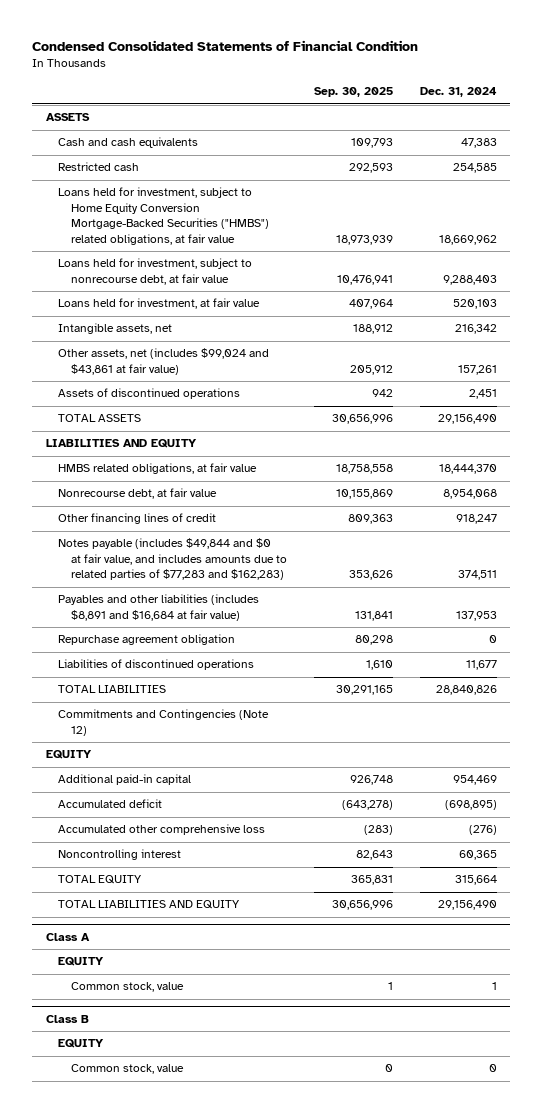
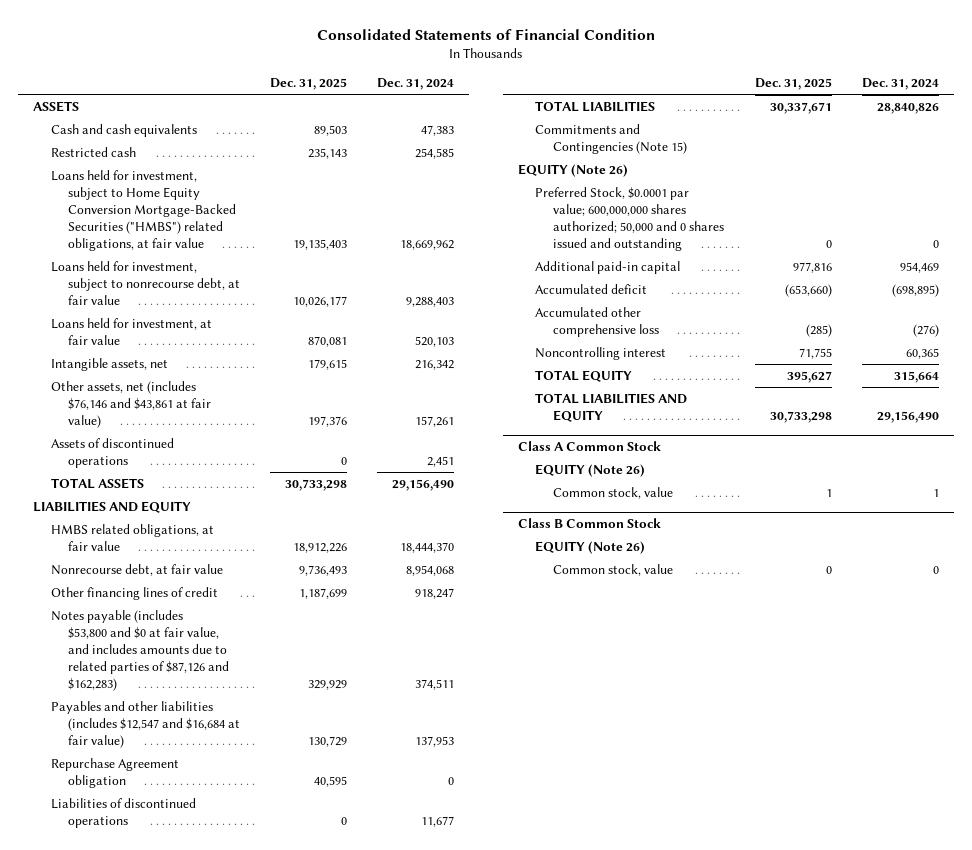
[31,39,418,51] Condensed Consolidated Statements of Financial Condition -> [317,28,656,40] Consolidated Statements of Financial Condition
[313,87,393,98] Sep. 30, 2025 -> none
none -> [269,78,347,91] Dec. 31, 2025
[58,348,270,375] Other assets, net (includes $99,024 and $43,861 at fair value) -> [50,380,211,428] Other assets, net (includes $76,146 and $43,861 at fair value)
[58,538,287,581] Notes payable (includes $49,844 and $0 at fair value, and includes amounts due to related parties of $77,283 and $162,283) -> [50,609,229,691] Notes payable (includes $53,800 and $0 at fair value, and includes amounts due to related parties of $87,126 and $162,283)
[58,594,260,621] Payables and other liabilities (includes $8,891 and $16,684 at fair value) -> [50,700,240,748] Payables and other liabilities (includes $12,547 and $16,684 at fair value)
[58,634,236,646] Repurchase agreement obligation -> [50,757,179,788] Repurchase Agreement obligation
[58,709,270,736] Commitments and Contingencies (Note 12) -> [535,123,687,154] Commitments and Contingencies (Note 15)
[45,750,92,760] EQUITY -> [518,163,629,177] EQUITY (Note 26)
none -> [535,186,724,251] Preferred Stock, $0.0001 par value; 600,000,000 shares authorized; 50,000 and 0 shares issued and outstanding
[45,933,90,942] Class A -> [518,441,662,452] Class A Common Stock
[58,957,105,967] EQUITY -> [535,463,646,477] EQUITY (Note 26)
[45,1015,89,1024] Class B -> [518,518,662,529] Class B Common Stock
[58,1039,105,1049] EQUITY -> [535,540,646,554] EQUITY (Note 26)

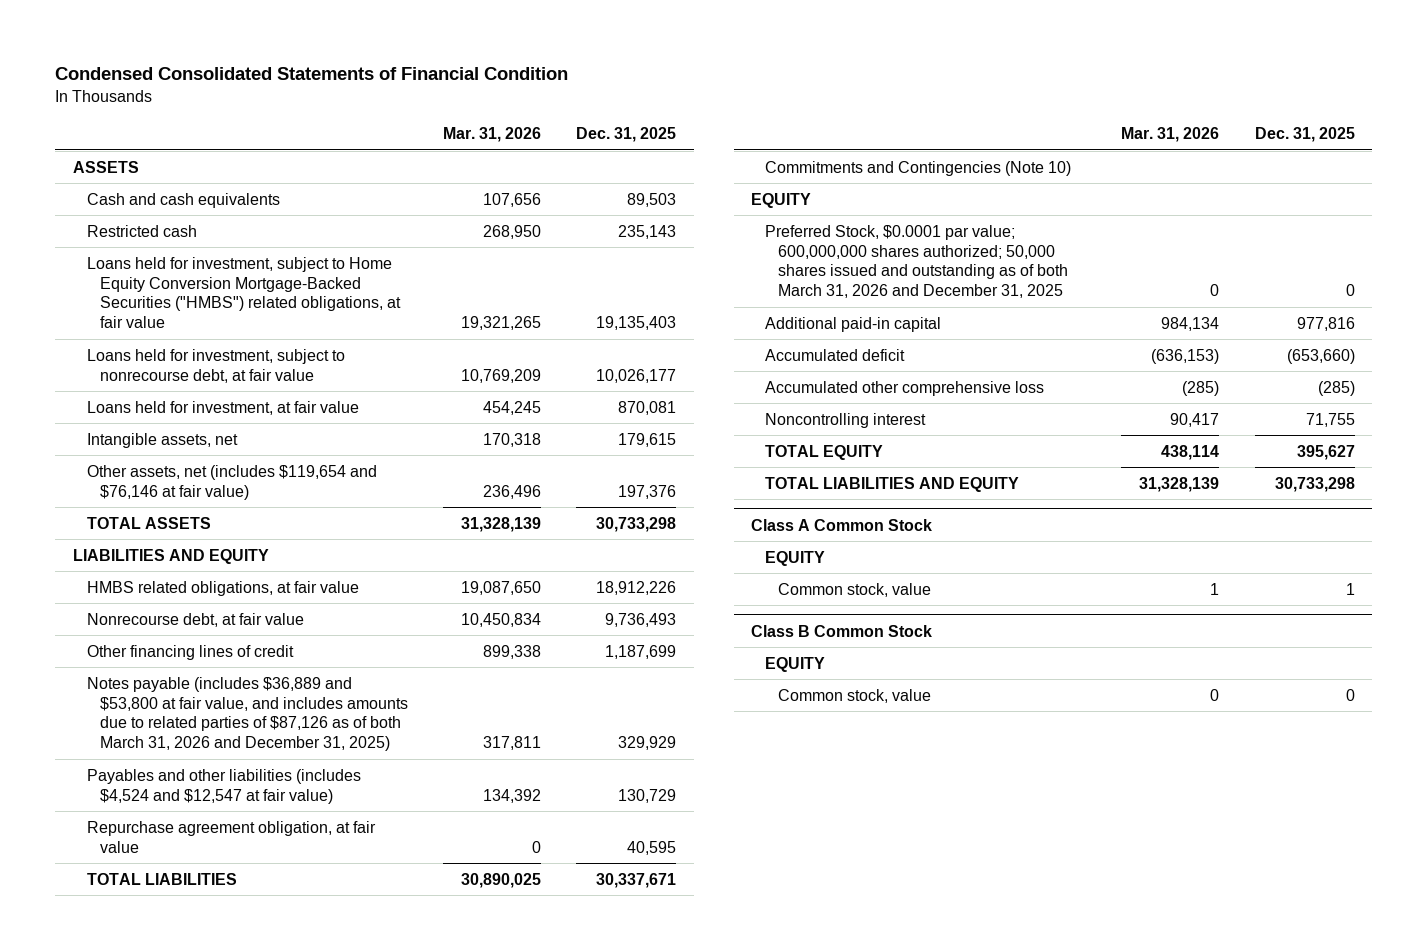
[317,28,656,40] Consolidated Statements of Financial Condition -> [55,67,569,81] Condensed Consolidated Statements of Financial Condition
[376,78,454,91] Dec. 31, 2024 -> none
none -> [443,127,542,143] Mar. 31, 2026
[50,437,174,468] Assets of discontinued operations -> none
[50,380,211,428] Other assets, net (includes $76,146 and $43,861 at fair value) -> [86,464,377,500] Other assets, net (includes $119,654 and $76,146 at fair value)
[50,797,196,828] Liabilities of discontinued operations -> none
[50,609,229,691] Notes payable (includes $53,800 and $0 at fair value, and includes amounts due to related parties of $87,126 and $162,283) -> [86,676,408,752] Notes payable (includes $36,889 and $53,800 at fair value, and includes amounts due to related parties of $87,126 as of both March 31, 2026 and December 31, 2025)
[50,700,240,748] Payables and other liabilities (includes $12,547 and $16,684 at fair value) -> [86,768,361,804] Payables and other liabilities (includes $4,524 and $12,547 at fair value)
[50,757,179,788] Repurchase Agreement obligation -> [86,820,376,853] Repurchase agreement obligation, at fair value
[535,123,687,154] Commitments and Contingencies (Note 15) -> [764,160,1071,176] Commitments and Contingencies (Note 10)
[518,163,629,177] EQUITY (Note 26) -> [751,192,812,208] EQUITY
[535,186,724,251] Preferred Stock, $0.0001 par value; 600,000,000 shares authorized; 50,000 and 0 shares issued and outstanding -> [764,224,1069,299] Preferred Stock, $0.0001 par value; 600,000,000 shares authorized; 50,000 shares issued and outstanding as of both March 31, 2026 and December 31, 2025
[535,463,646,477] EQUITY (Note 26) -> [764,550,825,566] EQUITY
[535,540,646,554] EQUITY (Note 26) -> [764,656,825,672] EQUITY

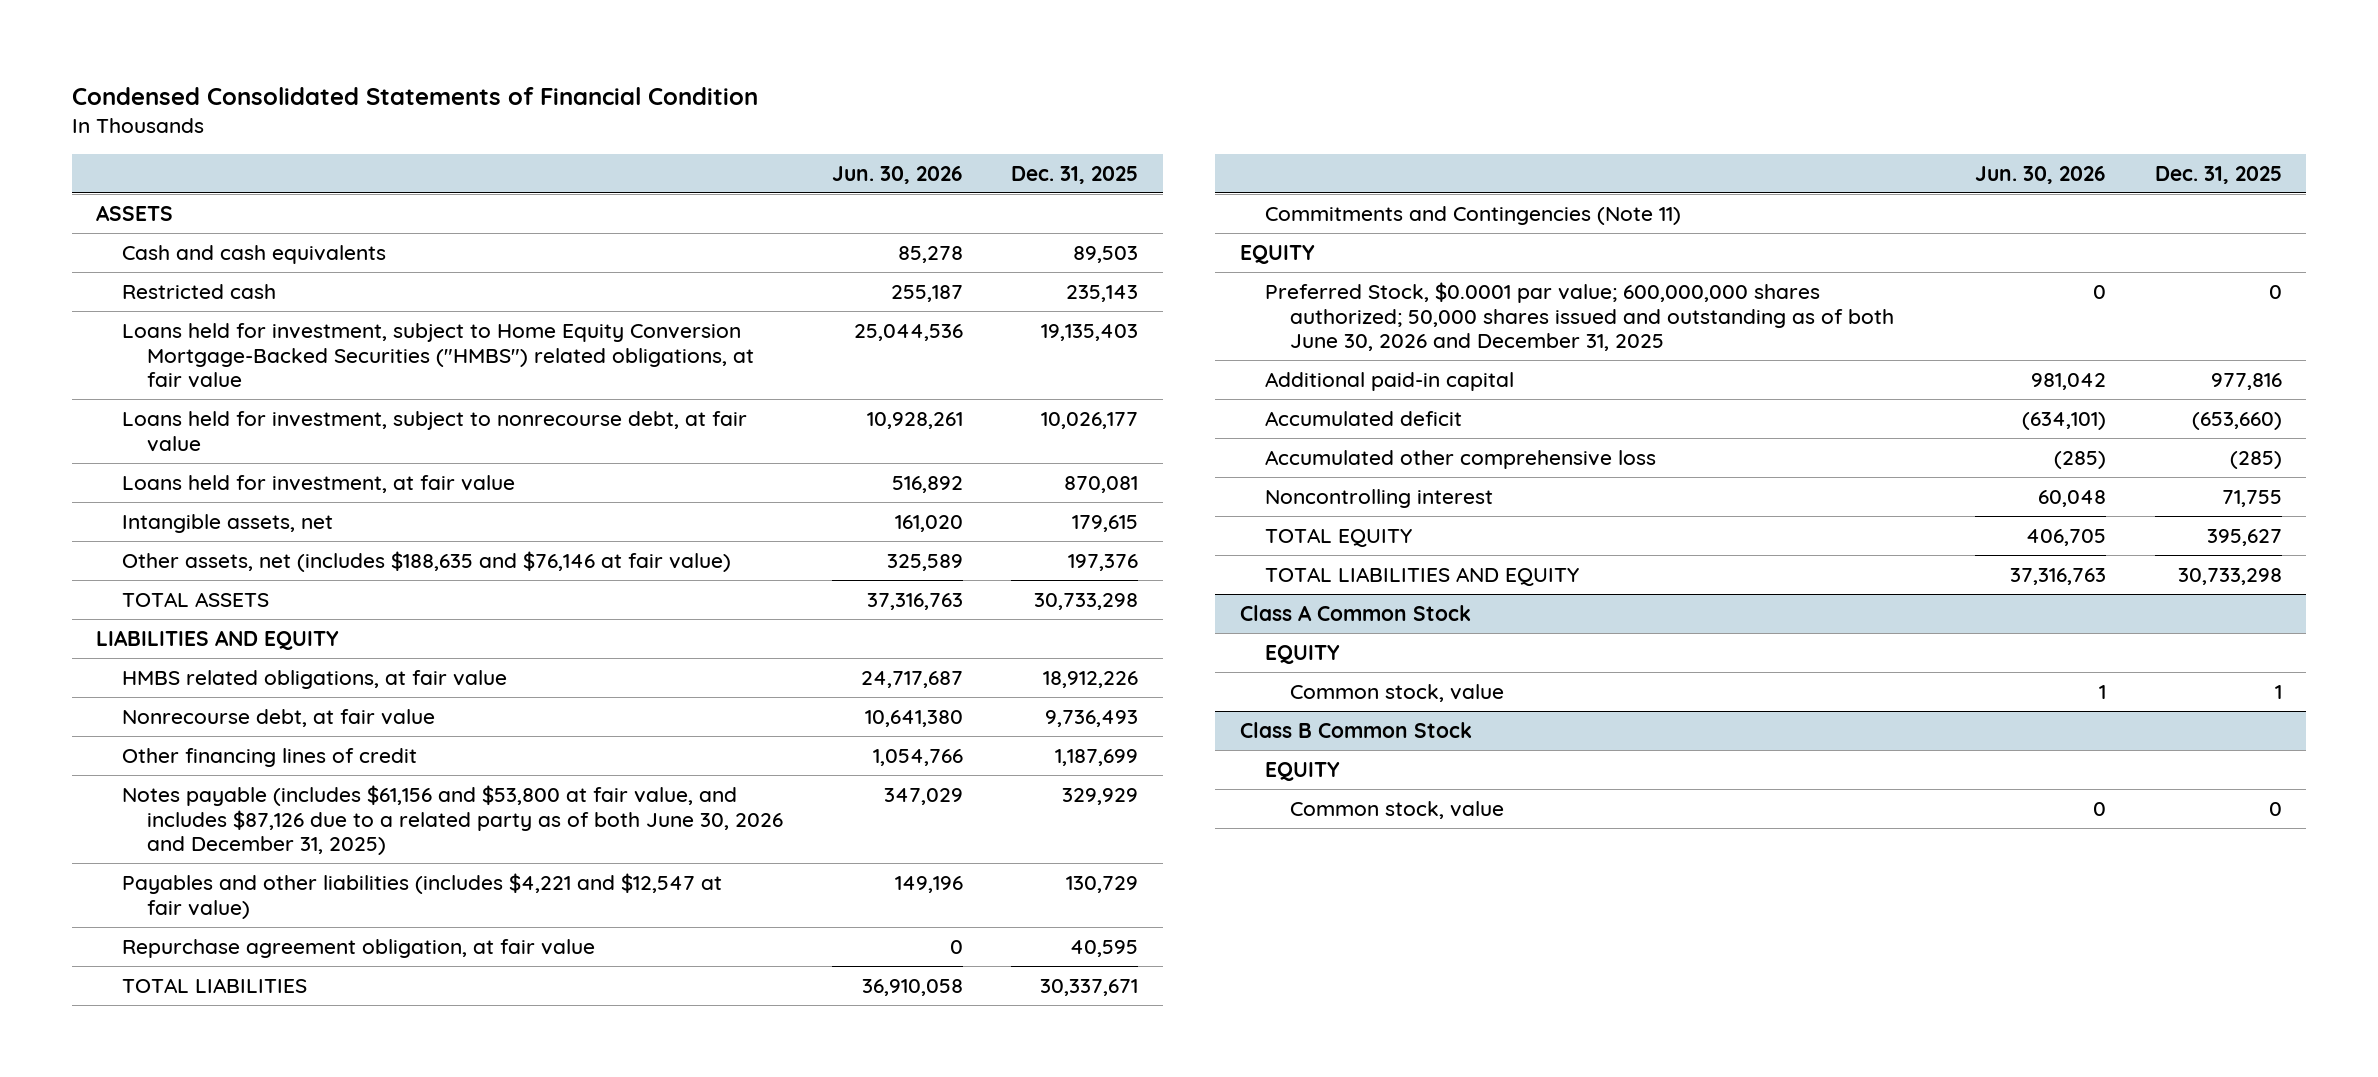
[443,127,542,143] Mar. 31, 2026 -> none
none -> [831,165,963,184] Jun. 30, 2026
[86,464,377,500] Other assets, net (includes $119,654 and $76,146 at fair value) -> [121,550,731,572] Other assets, net (includes $188,635 and $76,146 at fair value)
[86,676,408,752] Notes payable (includes $36,889 and $53,800 at fair value, and includes amounts due to related parties of $87,126 as of both March 31, 2026 and December 31, 2025) -> [121,784,783,856] Notes payable (includes $61,156 and $53,800 at fair value, and includes $87,126 due to a related party as of both June 30, 2026 and December 31, 2025)
[86,768,361,804] Payables and other liabilities (includes $4,524 and $12,547 at fair value) -> [121,872,722,919] Payables and other liabilities (includes $4,221 and $12,547 at fair value)
[764,160,1071,176] Commitments and Contingencies (Note 10) -> [1264,205,1681,225] Commitments and Contingencies (Note 11)
[764,224,1069,299] Preferred Stock, $0.0001 par value; 600,000,000 shares authorized; 50,000 shares issued and outstanding as of both March 31, 2026 and December 31, 2025 -> [1264,281,1895,352] Preferred Stock, $0.0001 par value; 600,000,000 shares authorized; 50,000 shares issued and outstanding as of both June 30, 2026 and December 31, 2025

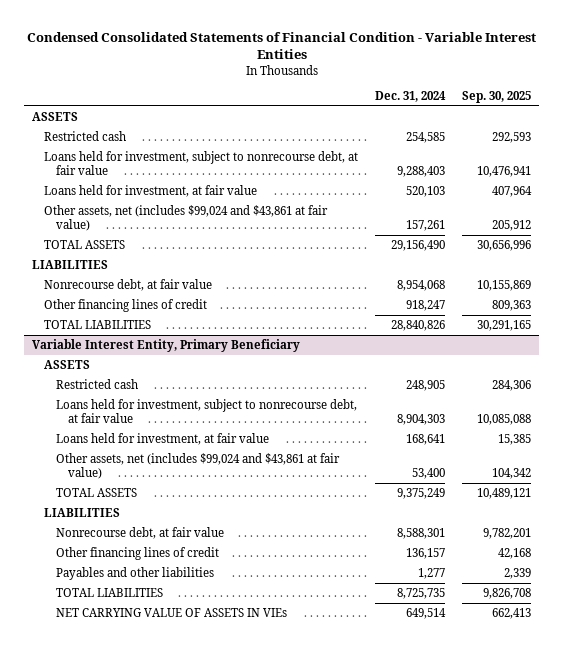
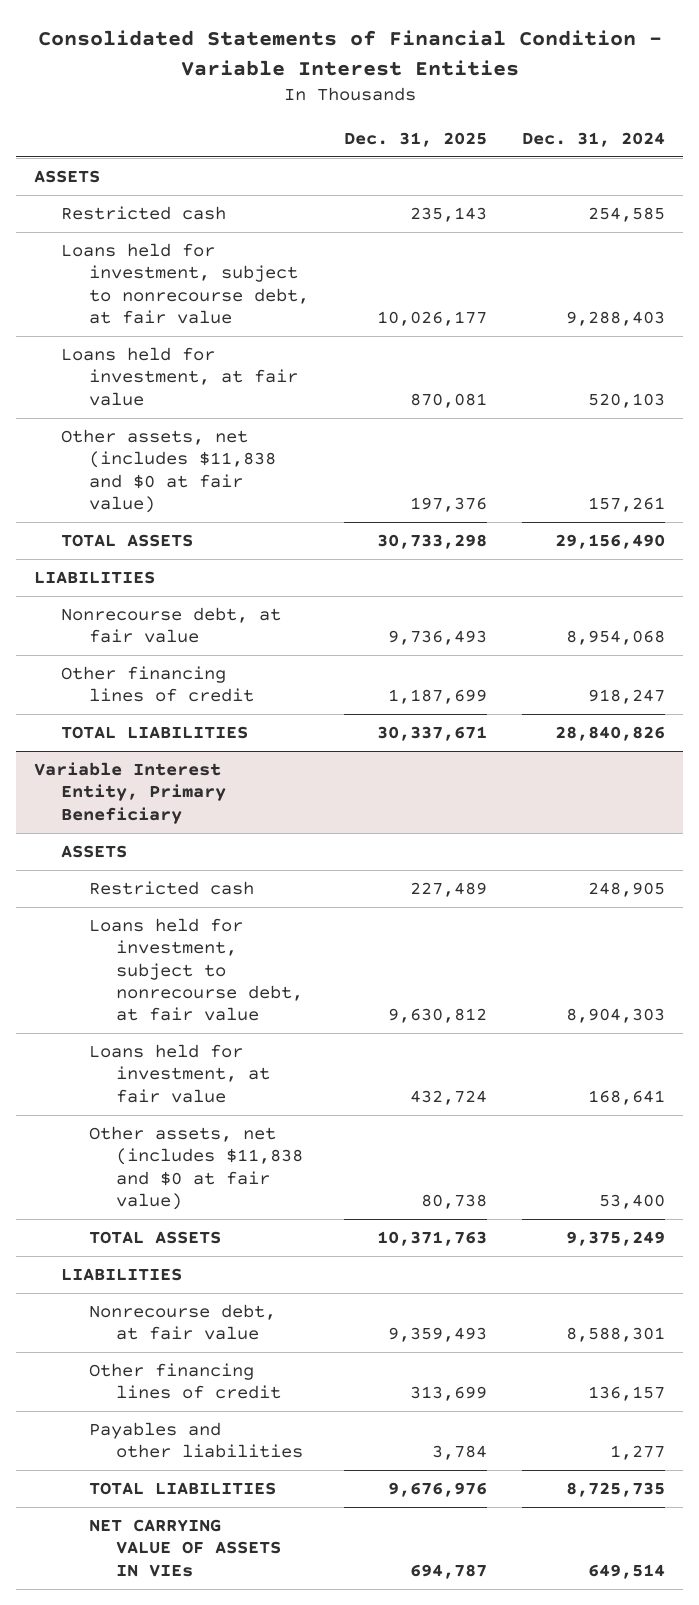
[26,31,536,60] Condensed Consolidated Statements of Financial Condition - Variable Interest Entities -> [37,30,662,76] Consolidated Statements of Financial Condition - Variable Interest Entities
[461,90,531,103] Sep. 30, 2025 -> none
none -> [344,131,488,147] Dec. 31, 2025
[44,204,329,231] Other assets, net (includes $99,024 and $43,861 at fair value) -> [61,429,276,514] Other assets, net (includes $11,838 and $0 at fair value)
[56,452,341,479] Other assets, net (includes $99,024 and $43,861 at fair value) -> [88,1126,304,1211] Other assets, net (includes $11,838 and $0 at fair value)

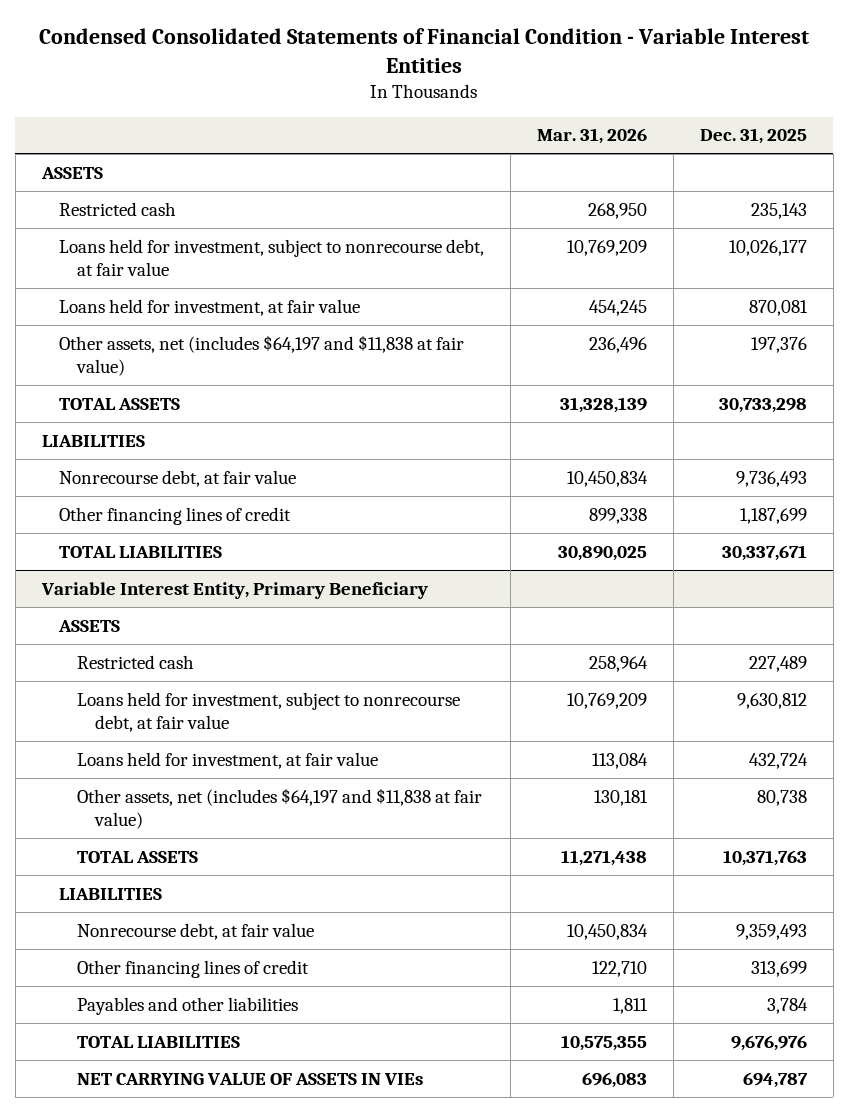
[37,30,662,76] Consolidated Statements of Financial Condition - Variable Interest Entities -> [39,28,810,73] Condensed Consolidated Statements of Financial Condition - Variable Interest Entities
[522,131,666,147] Dec. 31, 2024 -> none
none -> [537,128,648,145] Mar. 31, 2026
[61,429,276,514] Other assets, net (includes $11,838 and $0 at fair value) -> [59,334,465,376] Other assets, net (includes $64,197 and $11,838 at fair value)
[88,1126,304,1211] Other assets, net (includes $11,838 and $0 at fair value) -> [77,787,483,829] Other assets, net (includes $64,197 and $11,838 at fair value)

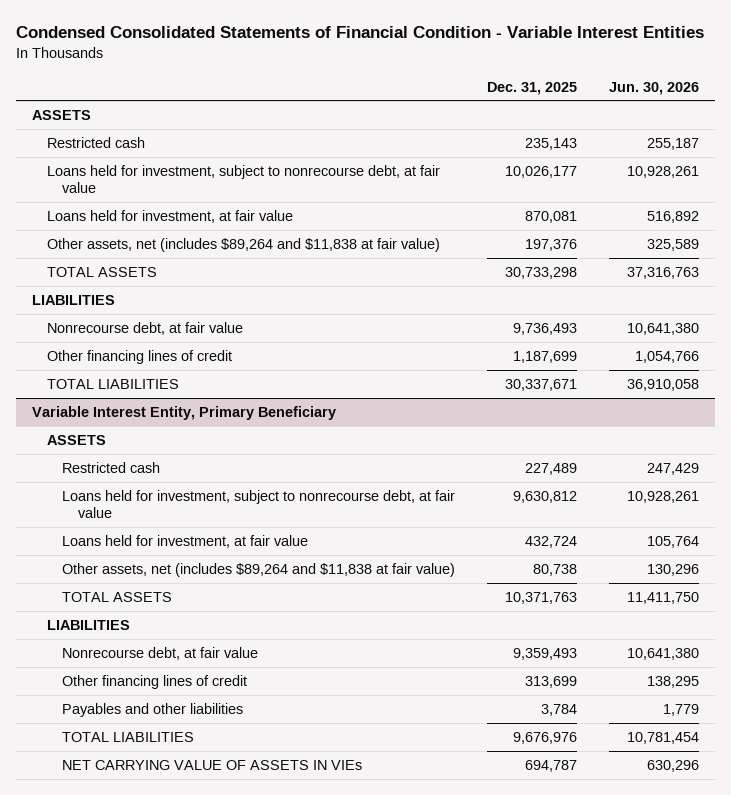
[537,128,648,145] Mar. 31, 2026 -> none
none -> [608,81,699,95] Jun. 30, 2026
[59,334,465,376] Other assets, net (includes $64,197 and $11,838 at fair value) -> [47,237,441,252] Other assets, net (includes $89,264 and $11,838 at fair value)
[77,787,483,829] Other assets, net (includes $64,197 and $11,838 at fair value) -> [62,562,456,577] Other assets, net (includes $89,264 and $11,838 at fair value)

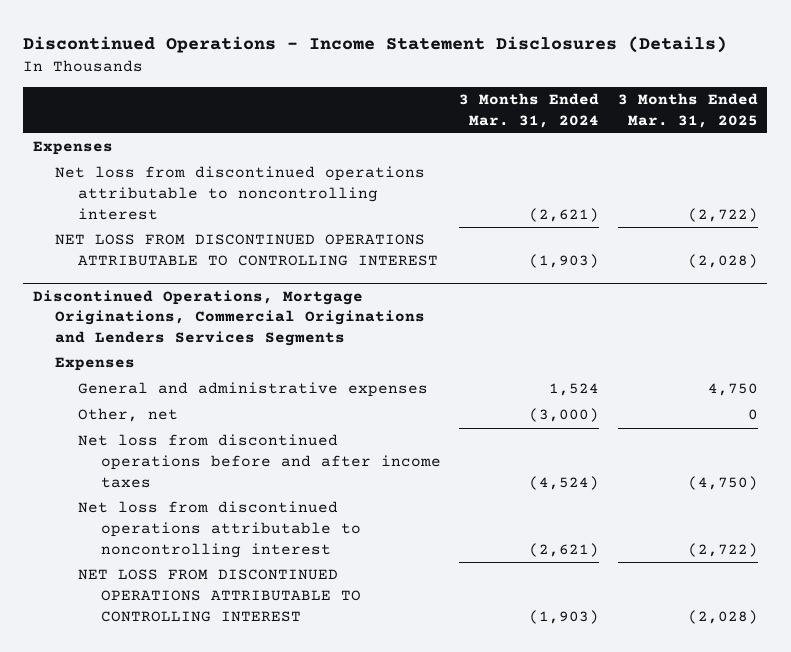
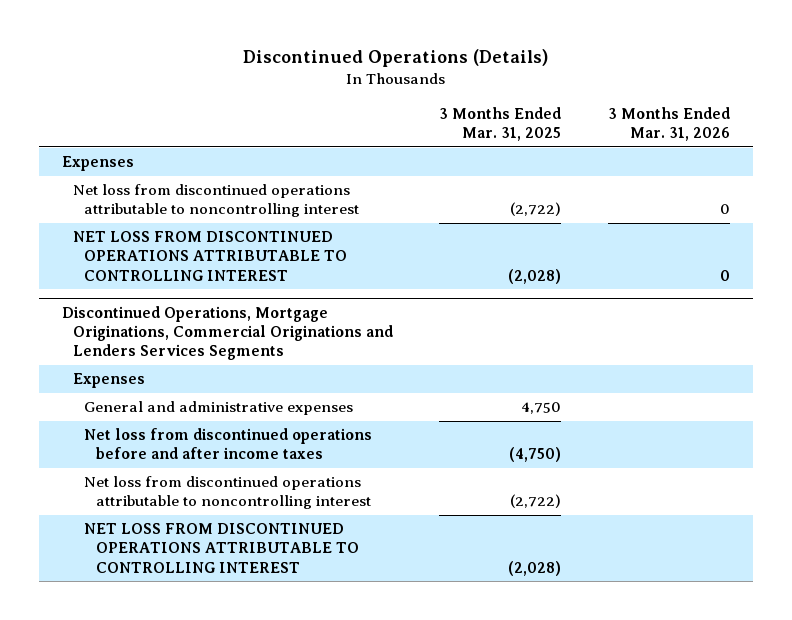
[23,35,728,53] Discontinued Operations - Income Statement Disclosures (Details) -> [242,48,548,67] Discontinued Operations (Details)
[459,93,600,128] 3 Months Ended Mar. 31, 2024 -> none
none -> [607,107,730,142] 3 Months Ended Mar. 31, 2026
[77,408,178,423] Other, net -> none

